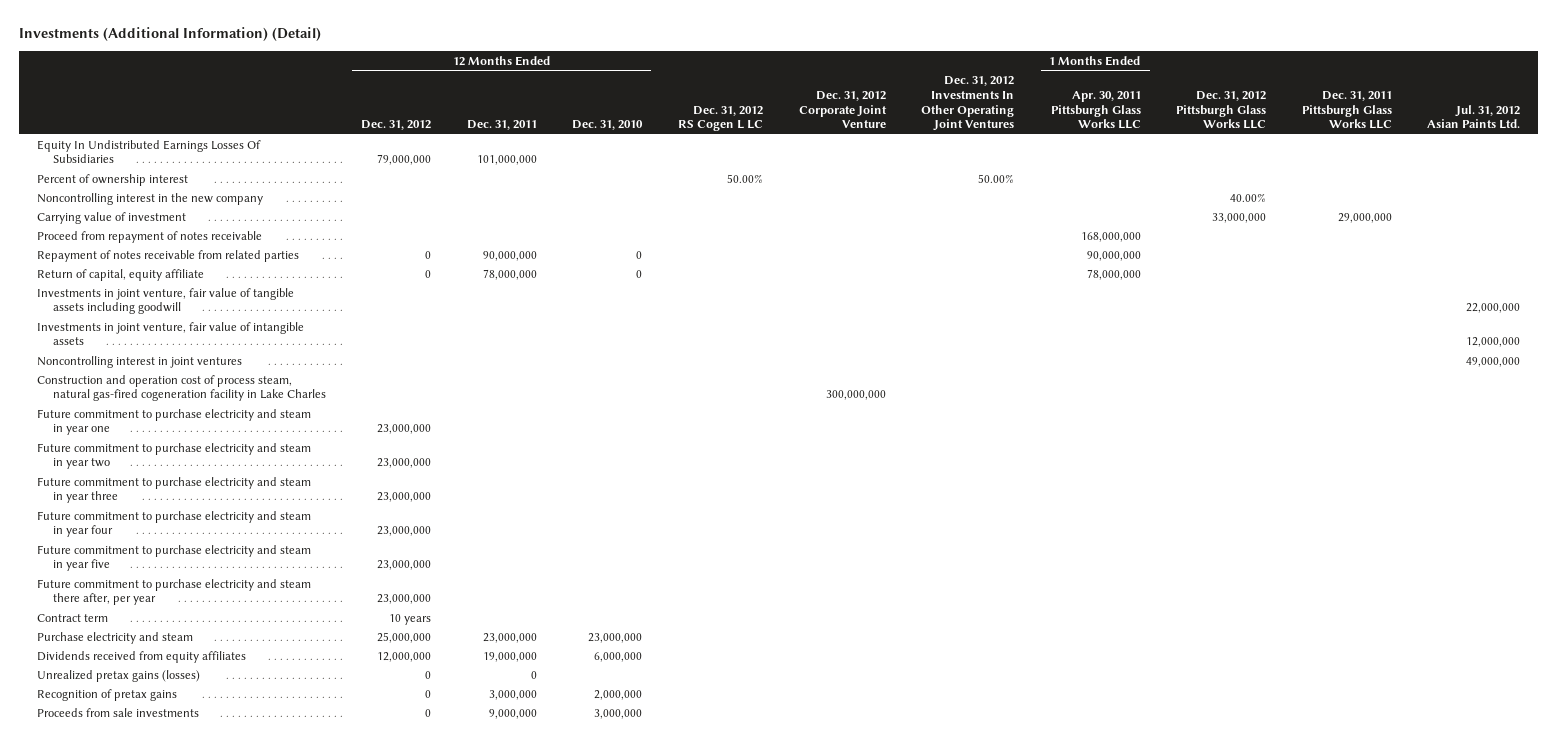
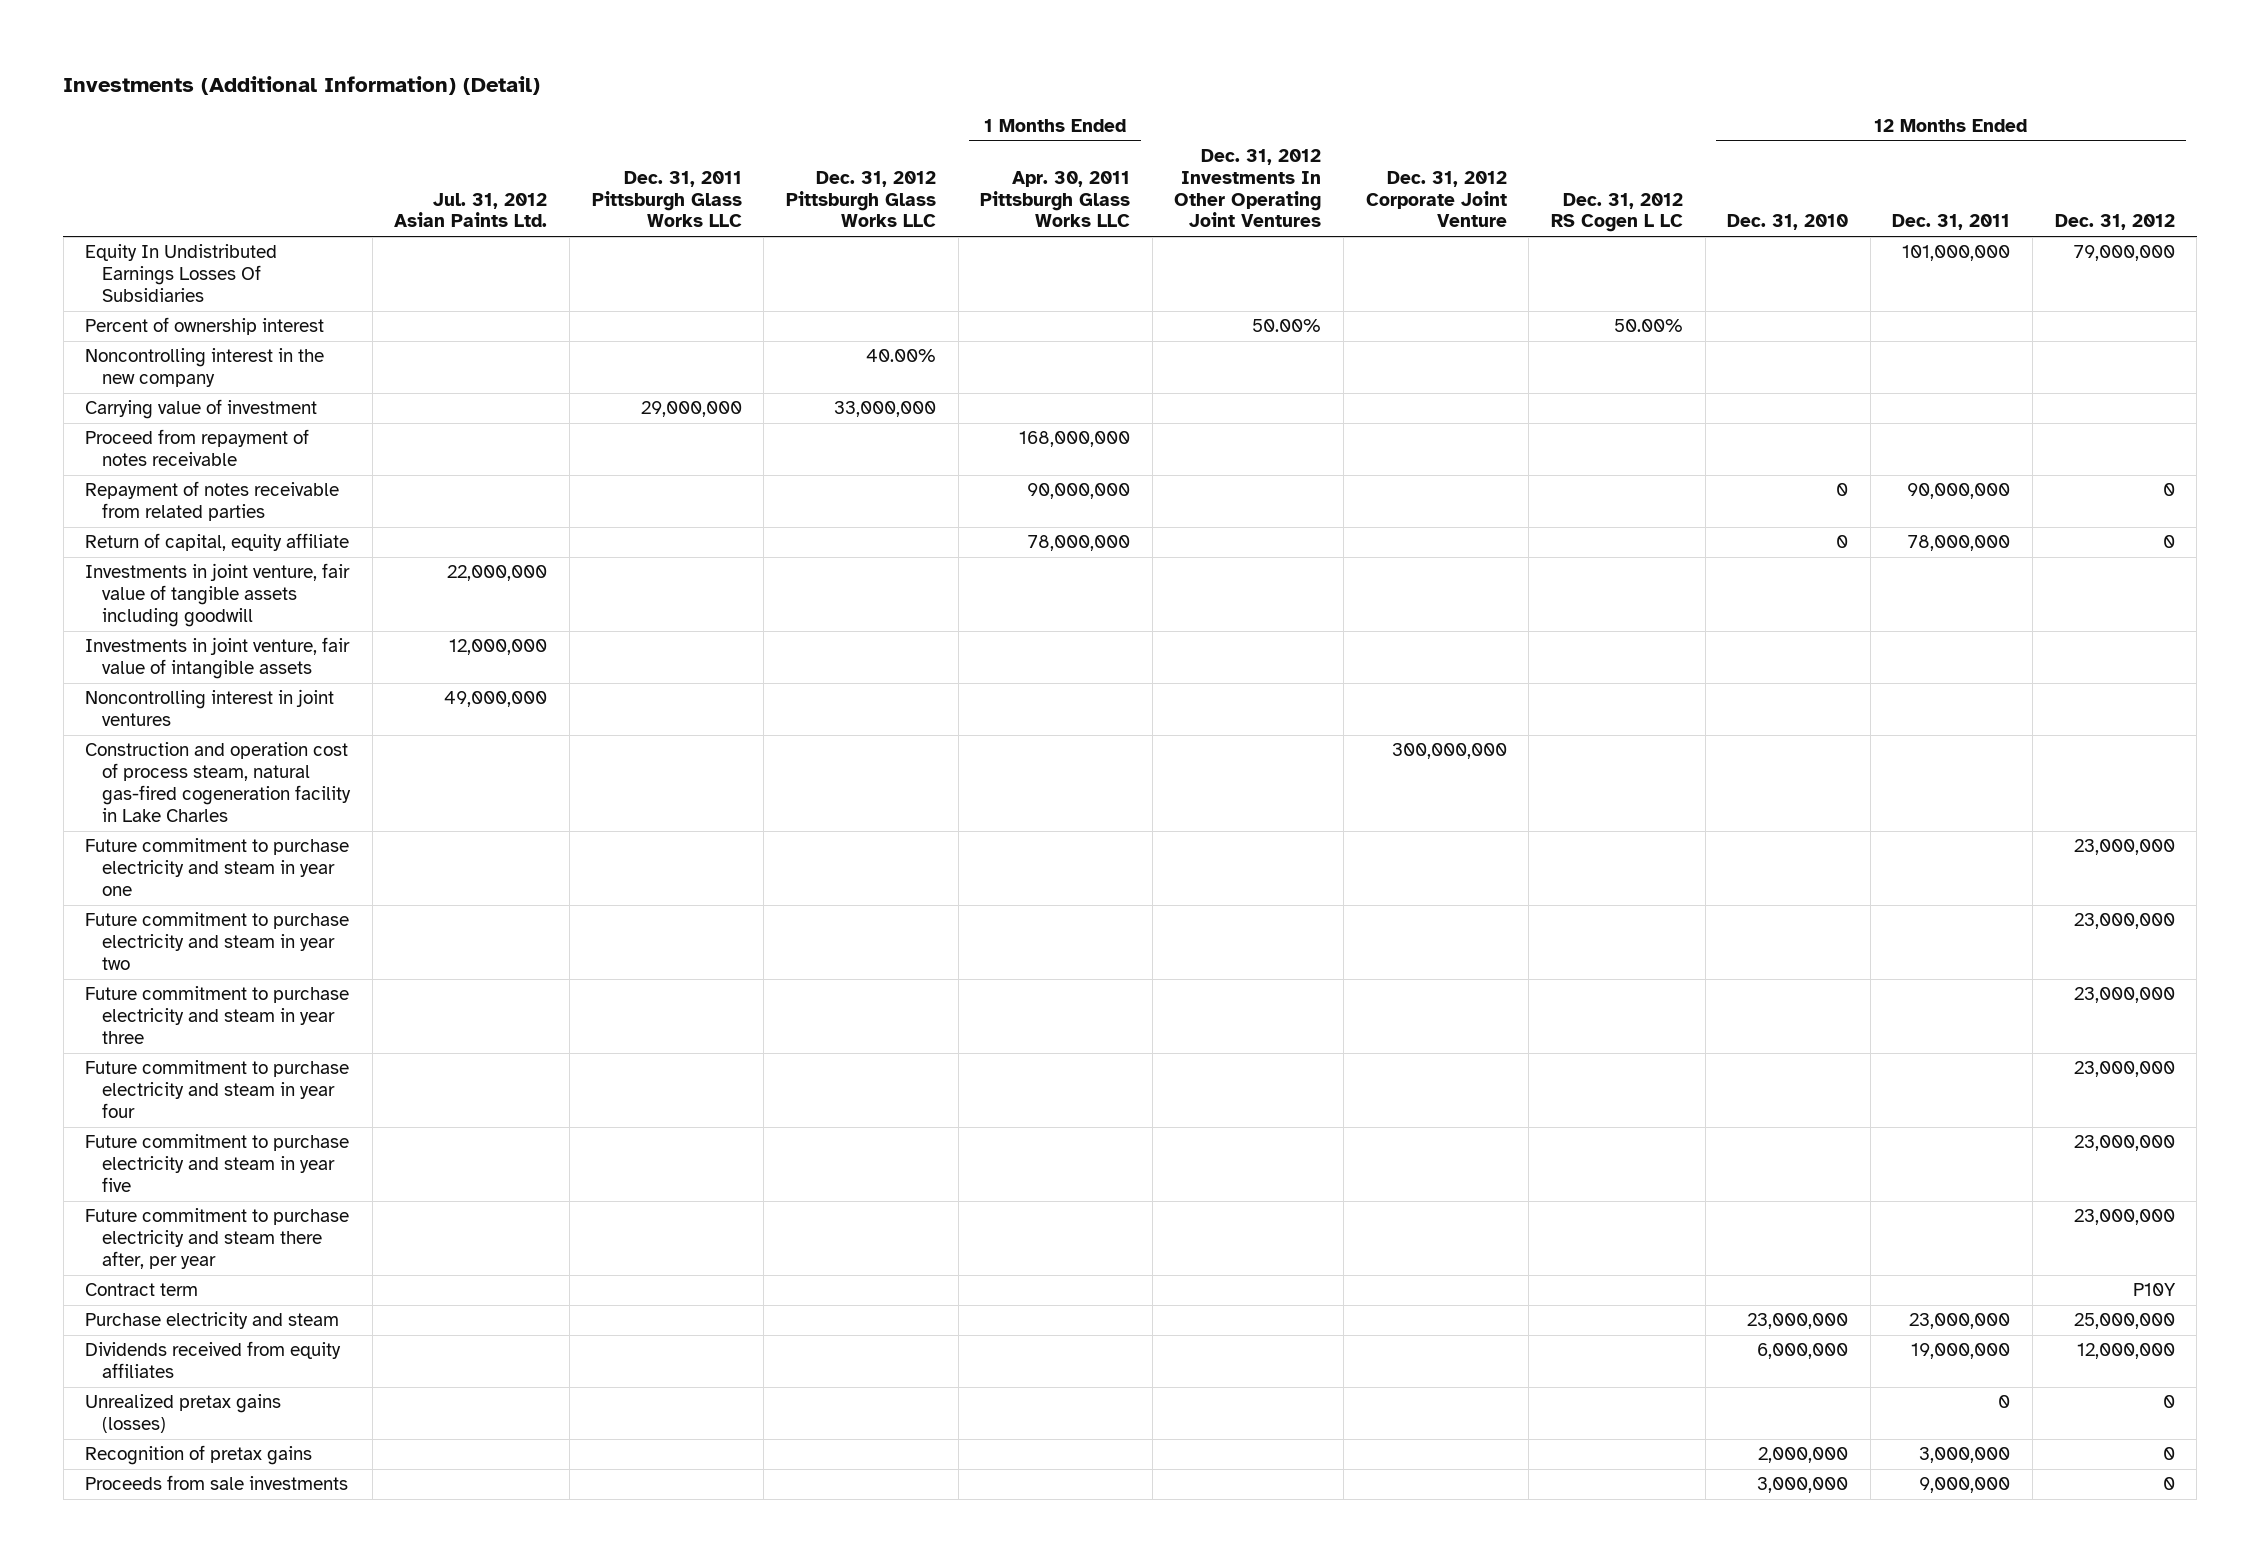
[389,613,432,625] 10 years -> [2132,1283,2176,1297] P10Y

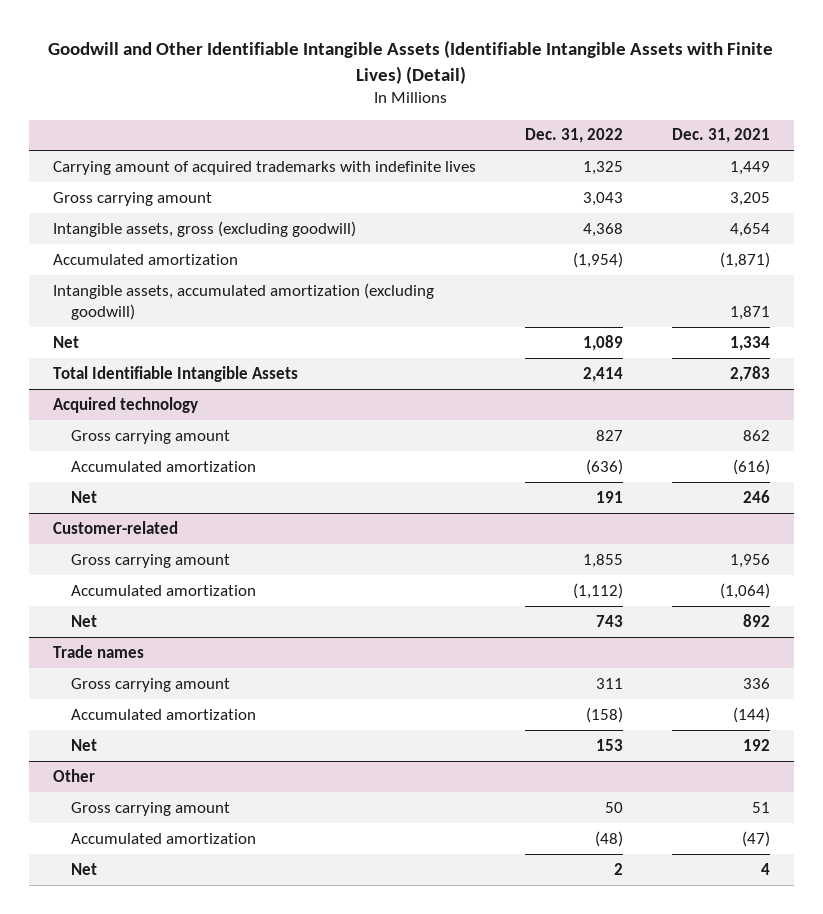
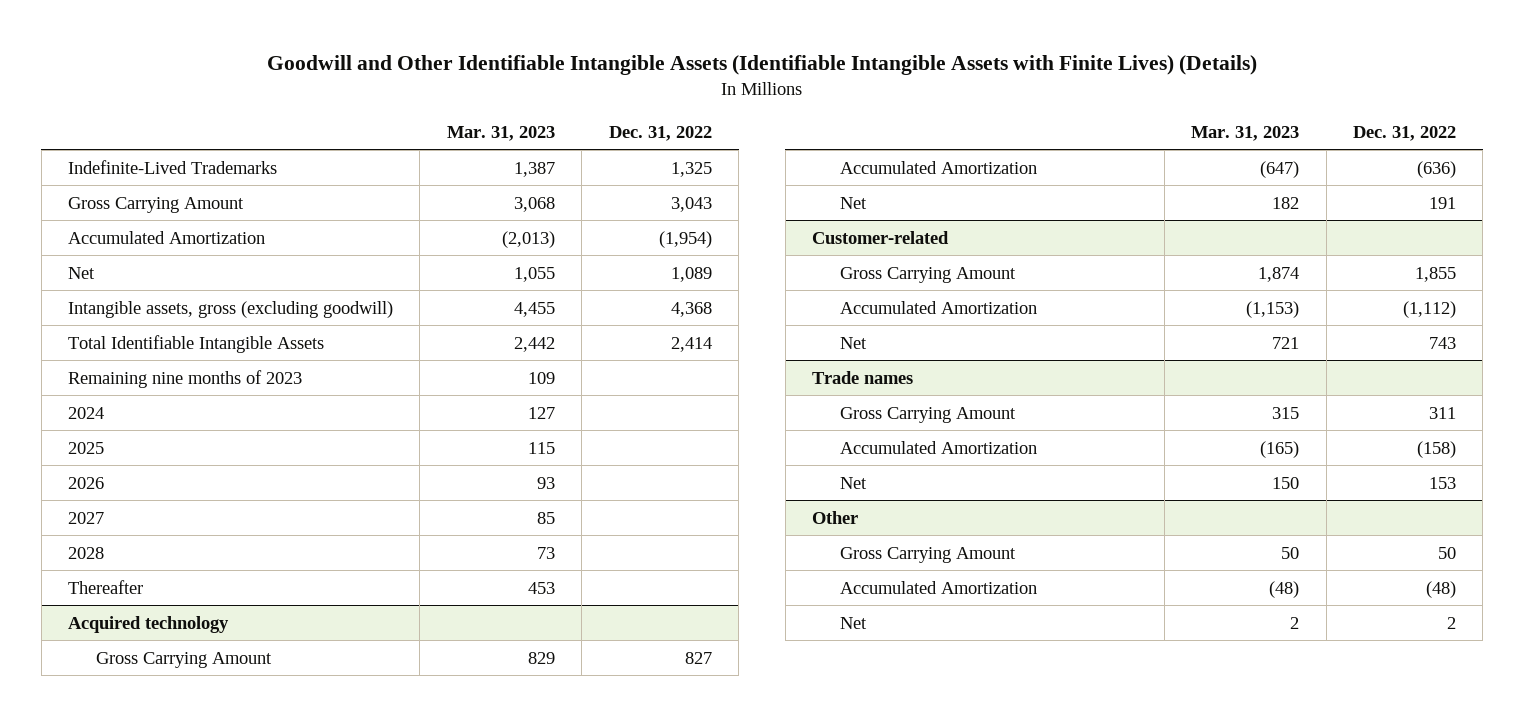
[48,39,774,84] Goodwill and Other Identifiable Intangible Assets (Identifiable Intangible Assets with Finite Lives) (Detail) -> [267,55,1258,76] Goodwill and Other Identifiable Intangible Assets (Identifiable Intangible Assets with Finite Lives) (Details)
[671,128,770,144] Dec. 31, 2021 -> none
none -> [446,125,555,141] Mar. 31, 2023
[53,282,435,321] Intangible assets, accumulated amortization (excluding goodwill) -> none
[53,160,477,175] Carrying amount of acquired trademarks with indefinite lives -> [68,159,278,174] Indefinite-Lived Trademarks
[53,191,213,206] Gross carrying amount -> [68,196,245,213] Gross Carrying Amount
[53,253,239,265] Accumulated amortization -> [68,230,266,244] Accumulated Amortization
[53,220,357,237] Intangible assets, gross (excluding goodwill) -> [68,300,394,318] Intangible assets, gross (excluding goodwill)
none -> [68,369,303,388] Remaining nine months of 2023
none -> [68,406,105,419] 2024
none -> [68,441,105,454] 2025
none -> [68,476,105,489] 2026
none -> [68,511,105,524] 2027
none -> [68,546,105,559] 2028
none -> [68,579,144,594] Thereafter
[71,429,231,444] Gross carrying amount -> [95,651,272,668] Gross Carrying Amount
[71,460,257,472] Accumulated amortization -> [839,160,1037,174] Accumulated Amortization
[71,553,231,568] Gross carrying amount -> [839,266,1016,283] Gross Carrying Amount
[71,584,257,596] Accumulated amortization -> [839,300,1037,314] Accumulated Amortization
[71,677,231,692] Gross carrying amount -> [839,406,1016,423] Gross Carrying Amount
[71,708,257,720] Accumulated amortization -> [839,440,1037,454] Accumulated Amortization
[71,801,231,816] Gross carrying amount -> [839,546,1016,563] Gross Carrying Amount
[71,832,257,844] Accumulated amortization -> [839,580,1037,594] Accumulated Amortization

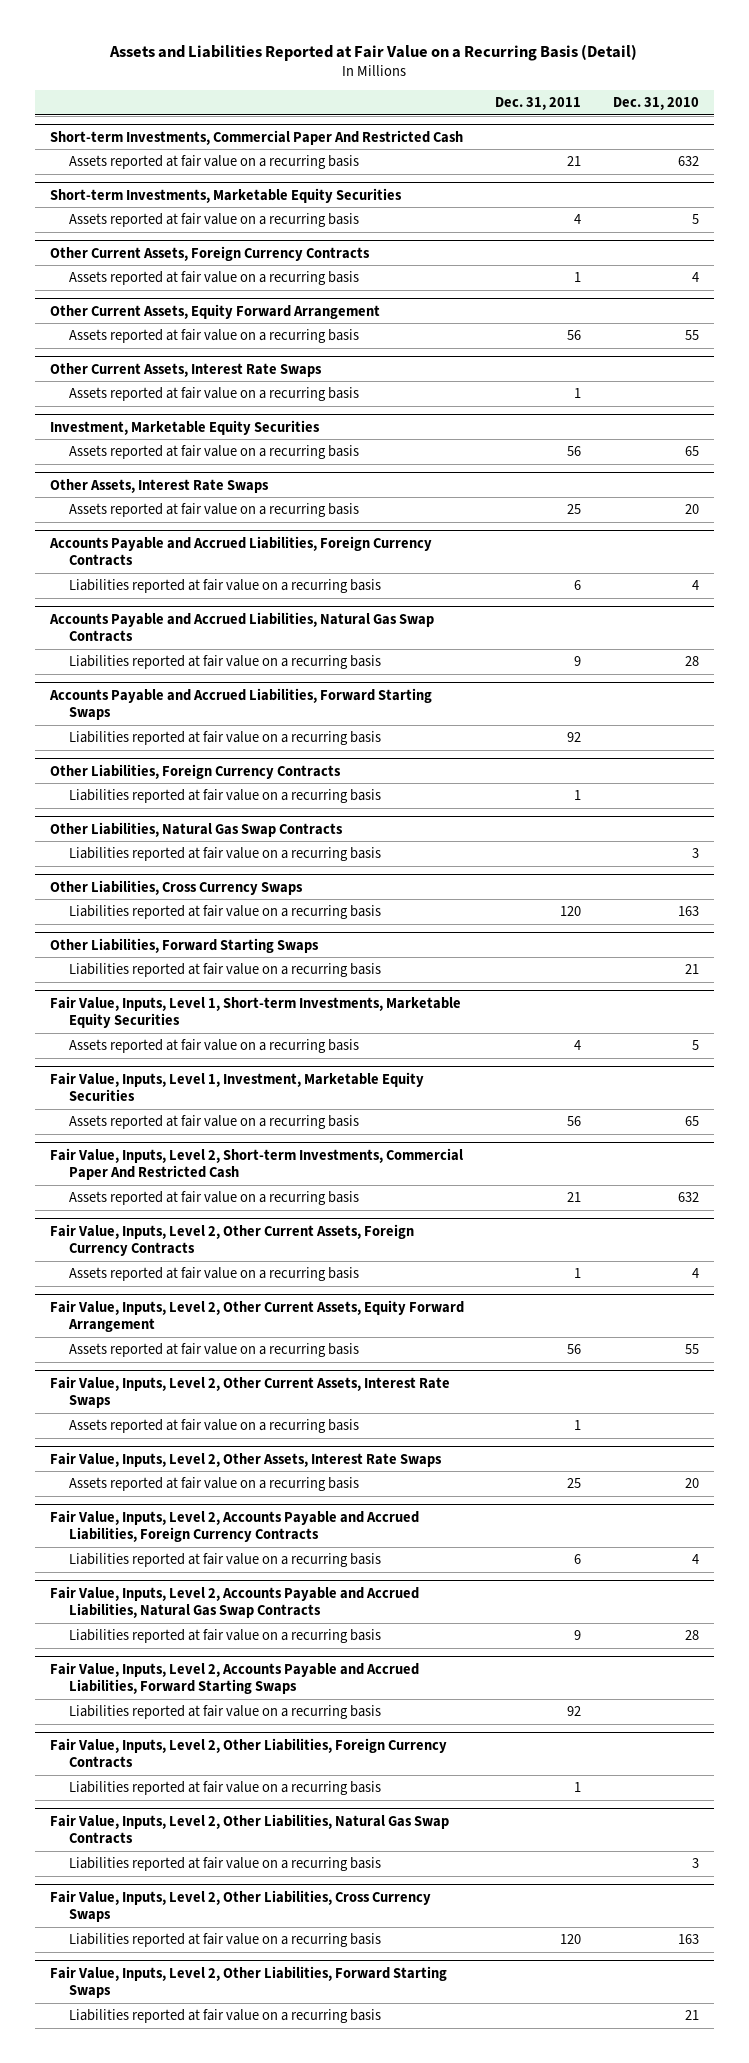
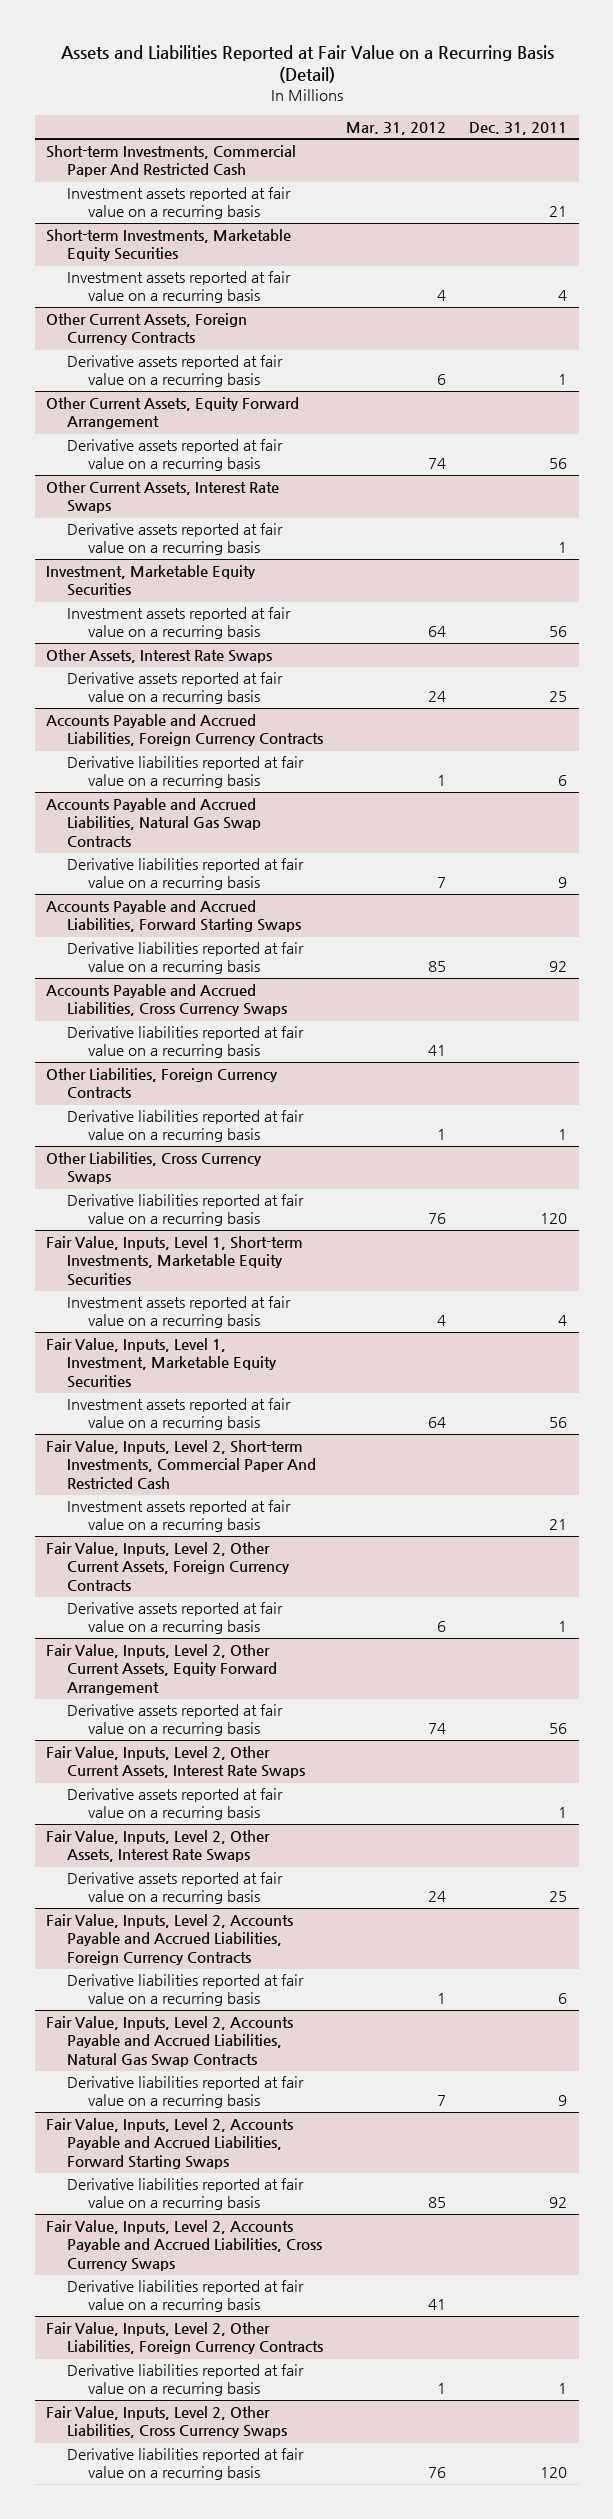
[612,97,699,111] Dec. 31, 2010 -> none
none -> [345,121,446,135] Mar. 31, 2012
[68,155,359,170] Assets reported at fair value on a recurring basis -> [66,186,291,220] Investment assets reported at fair value on a recurring basis
[68,213,359,228] Assets reported at fair value on a recurring basis -> [66,270,291,304] Investment assets reported at fair value on a recurring basis
[68,271,359,286] Assets reported at fair value on a recurring basis -> [66,354,283,388] Derivative assets reported at fair value on a recurring basis
[68,329,359,344] Assets reported at fair value on a recurring basis -> [66,438,283,472] Derivative assets reported at fair value on a recurring basis
[68,387,359,402] Assets reported at fair value on a recurring basis -> [66,522,283,556] Derivative assets reported at fair value on a recurring basis
[68,445,359,460] Assets reported at fair value on a recurring basis -> [66,606,291,640] Investment assets reported at fair value on a recurring basis
[68,503,359,518] Assets reported at fair value on a recurring basis -> [66,671,283,705] Derivative assets reported at fair value on a recurring basis
[68,579,381,594] Liabilities reported at fair value on a recurring basis -> [66,755,304,789] Derivative liabilities reported at fair value on a recurring basis
[68,655,381,670] Liabilities reported at fair value on a recurring basis -> [66,857,304,891] Derivative liabilities reported at fair value on a recurring basis
[68,731,381,746] Liabilities reported at fair value on a recurring basis -> [66,941,304,975] Derivative liabilities reported at fair value on a recurring basis
none -> [46,983,287,1017] Accounts Payable and Accrued Liabilities, Cross Currency Swaps
none -> [66,1025,304,1059] Derivative liabilities reported at fair value on a recurring basis
[50,821,344,837] Other Liabilities, Natural Gas Swap Contracts -> none
[68,847,381,862] Liabilities reported at fair value on a recurring basis -> none
[68,789,381,804] Liabilities reported at fair value on a recurring basis -> [66,1109,304,1143] Derivative liabilities reported at fair value on a recurring basis
[50,937,320,953] Other Liabilities, Forward Starting Swaps -> none
[68,963,381,978] Liabilities reported at fair value on a recurring basis -> none
[68,905,381,920] Liabilities reported at fair value on a recurring basis -> [66,1193,304,1227] Derivative liabilities reported at fair value on a recurring basis
[68,1039,359,1054] Assets reported at fair value on a recurring basis -> [66,1295,291,1329] Investment assets reported at fair value on a recurring basis
[68,1115,359,1130] Assets reported at fair value on a recurring basis -> [66,1397,291,1431] Investment assets reported at fair value on a recurring basis
[68,1191,359,1206] Assets reported at fair value on a recurring basis -> [66,1499,291,1533] Investment assets reported at fair value on a recurring basis
[68,1267,359,1282] Assets reported at fair value on a recurring basis -> [66,1601,283,1635] Derivative assets reported at fair value on a recurring basis
[68,1343,359,1358] Assets reported at fair value on a recurring basis -> [66,1703,283,1737] Derivative assets reported at fair value on a recurring basis
[68,1419,359,1434] Assets reported at fair value on a recurring basis -> [66,1787,283,1821] Derivative assets reported at fair value on a recurring basis
[68,1477,359,1492] Assets reported at fair value on a recurring basis -> [66,1871,283,1905] Derivative assets reported at fair value on a recurring basis
[68,1553,381,1568] Liabilities reported at fair value on a recurring basis -> [66,1973,304,2007] Derivative liabilities reported at fair value on a recurring basis
[68,1629,381,1644] Liabilities reported at fair value on a recurring basis -> [66,2075,304,2109] Derivative liabilities reported at fair value on a recurring basis
[68,1705,381,1720] Liabilities reported at fair value on a recurring basis -> [66,2177,304,2211] Derivative liabilities reported at fair value on a recurring basis
none -> [46,2219,322,2271] Fair Value, Inputs, Level 2, Accounts Payable and Accrued Liabilities, Cross Currency Swaps
none -> [66,2279,304,2313] Derivative liabilities reported at fair value on a recurring basis
[50,1813,450,1845] Fair Value, Inputs, Level 2, Other Liabilities, Natural Gas Swap Contracts -> none
[68,1857,381,1872] Liabilities reported at fair value on a recurring basis -> none
[68,1781,381,1796] Liabilities reported at fair value on a recurring basis -> [66,2363,304,2397] Derivative liabilities reported at fair value on a recurring basis
[50,1965,448,1999] Fair Value, Inputs, Level 2, Other Liabilities, Forward Starting Swaps -> none
[68,2009,381,2024] Liabilities reported at fair value on a recurring basis -> none
[68,1933,381,1948] Liabilities reported at fair value on a recurring basis -> [66,2447,304,2481] Derivative liabilities reported at fair value on a recurring basis

